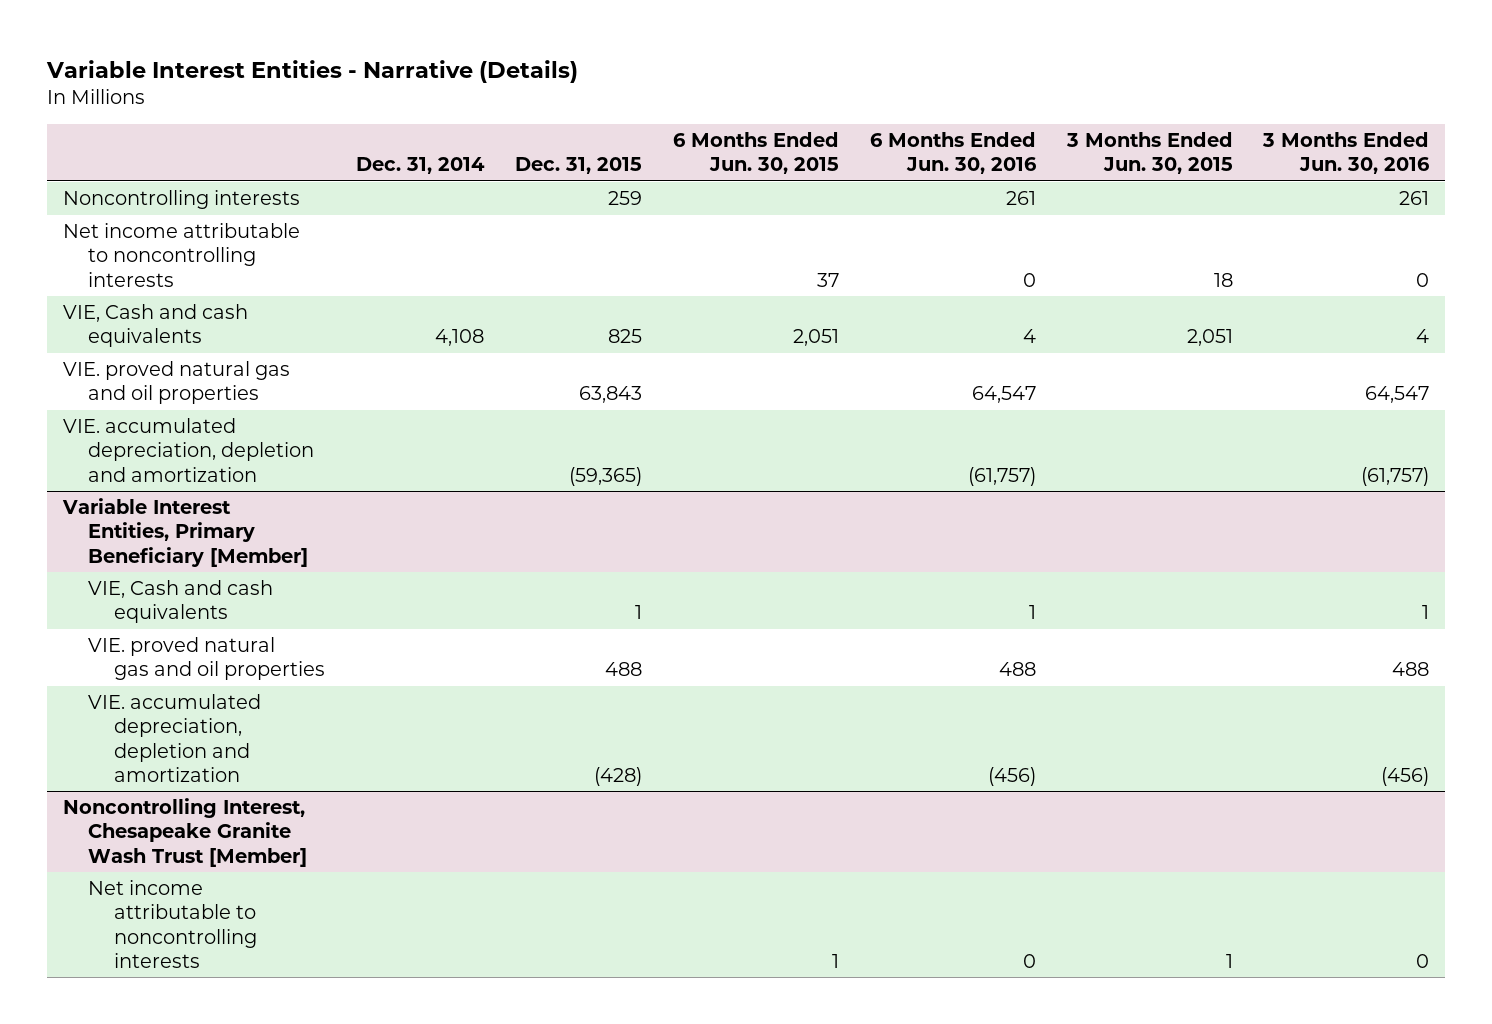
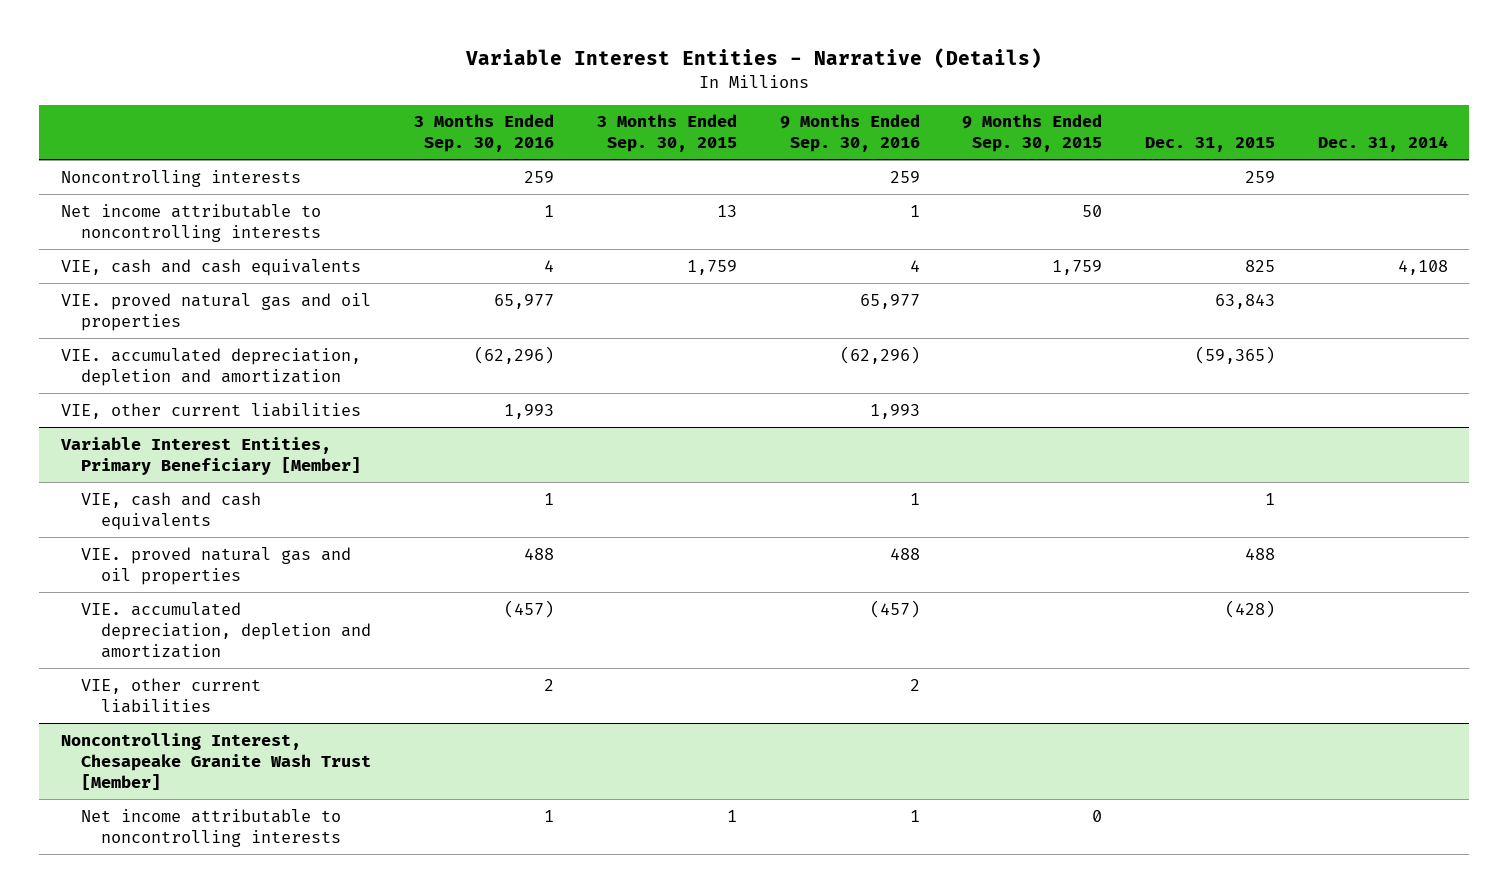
[672,132,839,175] 6 Months Ended Jun. 30, 2015 -> none
[869,132,1037,175] 6 Months Ended Jun. 30, 2016 -> none
[1065,132,1233,175] 3 Months Ended Jun. 30, 2015 -> none
[1262,132,1431,175] 3 Months Ended Jun. 30, 2016 -> none
none -> [414,114,555,153] 3 Months Ended Sep. 30, 2016
none -> [596,114,737,153] 3 Months Ended Sep. 30, 2015
none -> [779,114,920,153] 9 Months Ended Sep. 30, 2016
none -> [962,114,1103,153] 9 Months Ended Sep. 30, 2015
[62,304,248,348] VIE, Cash and cash equivalents -> [60,258,361,276] VIE, cash and cash equivalents
none -> [60,402,361,419] VIE, other current liabilities
[88,580,274,624] VIE, Cash and cash equivalents -> [81,491,262,530] VIE, cash and cash equivalents
none -> [81,677,262,713] VIE, other current liabilities

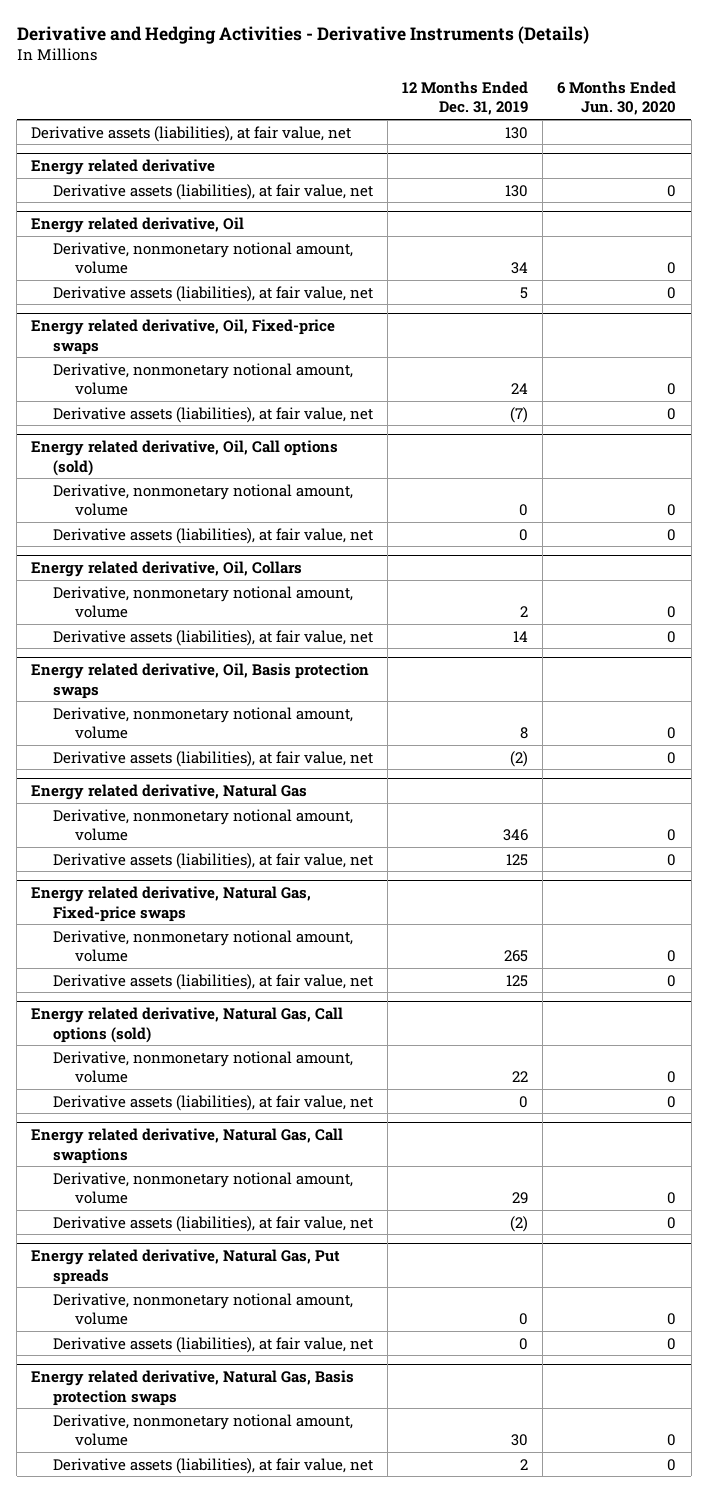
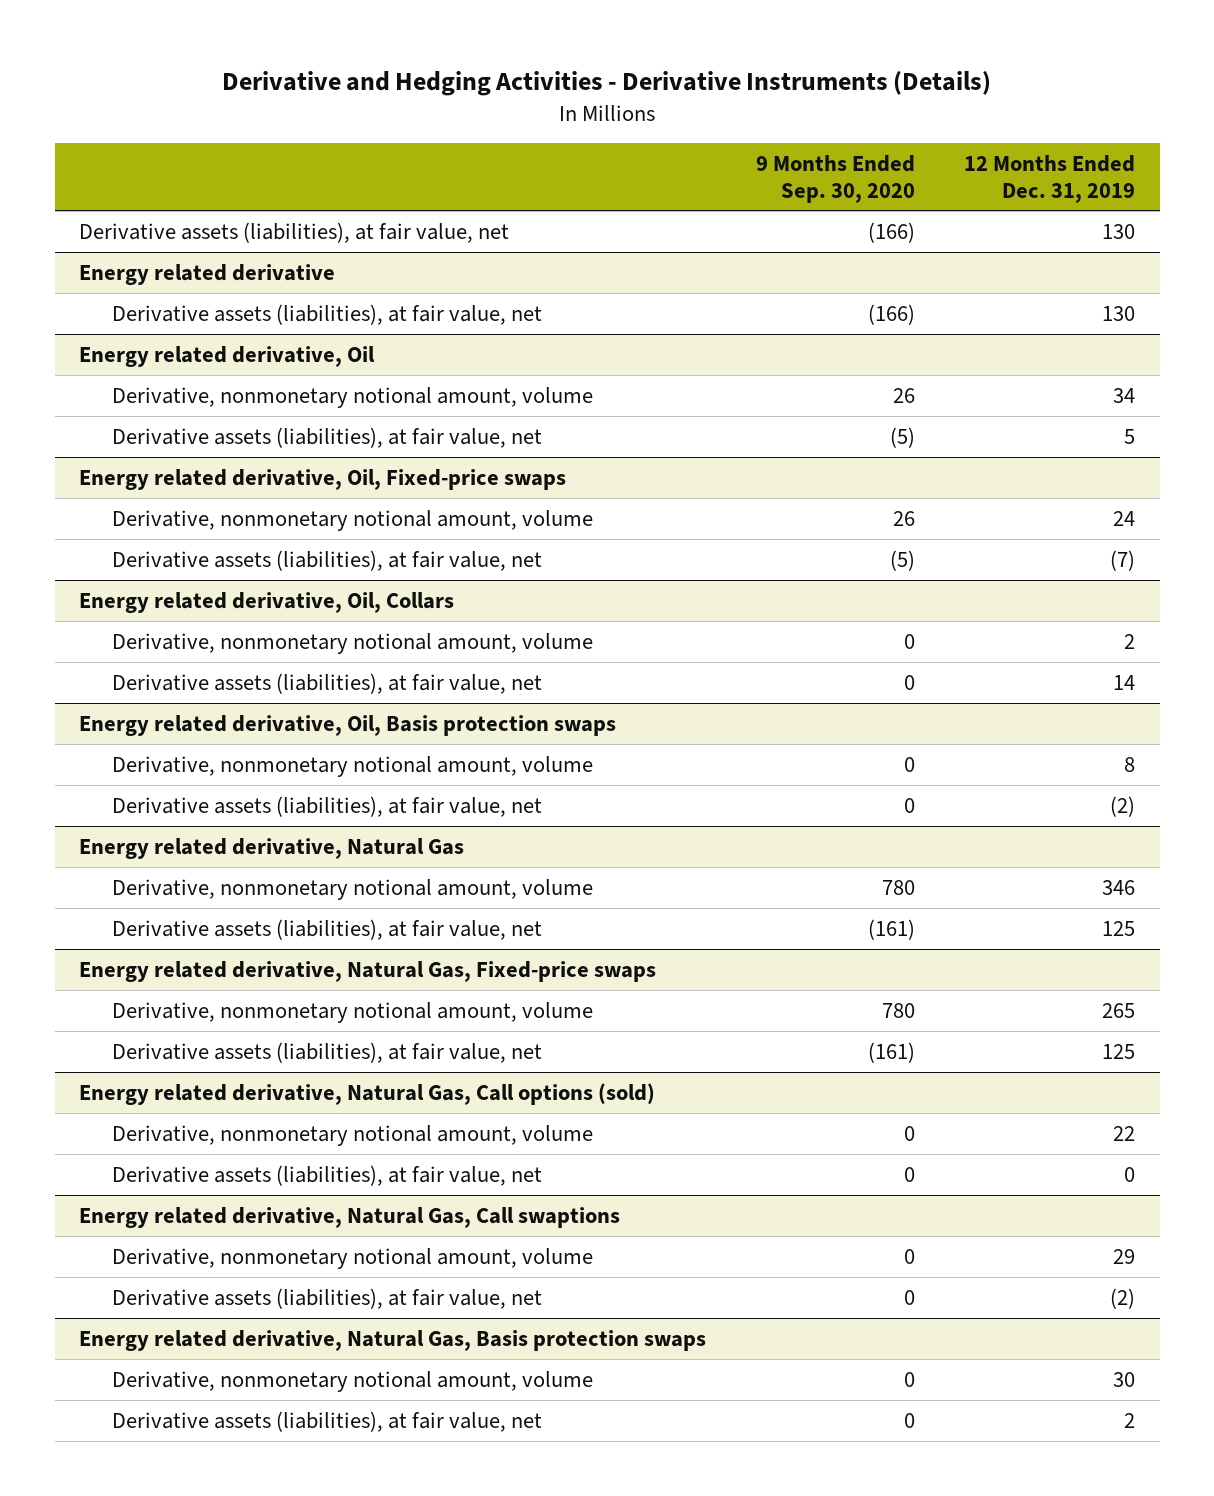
[557,81,677,116] 6 Months Ended Jun. 30, 2020 -> none
none -> [755,155,915,203] 9 Months Ended Sep. 30, 2020
[31,440,339,476] Energy related derivative, Oil, Call options (sold) -> none
[52,483,353,516] Derivative, nonmonetary notional amount, volume -> none
[52,527,373,544] Derivative assets (liabilities), at fair value, net -> none
[31,1249,341,1285] Energy related derivative, Natural Gas, Put spreads -> none
[52,1292,353,1325] Derivative, nonmonetary notional amount, volume -> none
[52,1336,373,1353] Derivative assets (liabilities), at fair value, net -> none

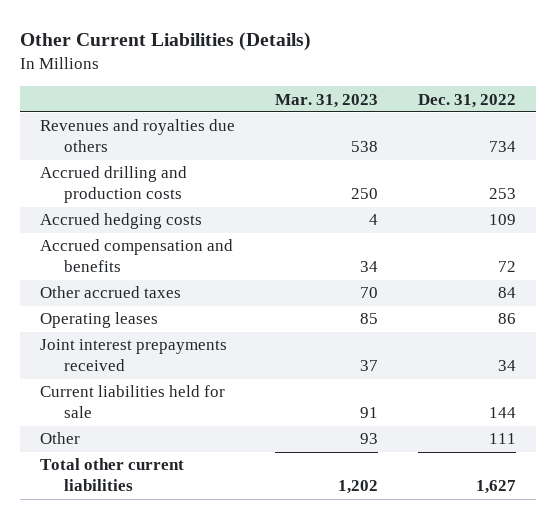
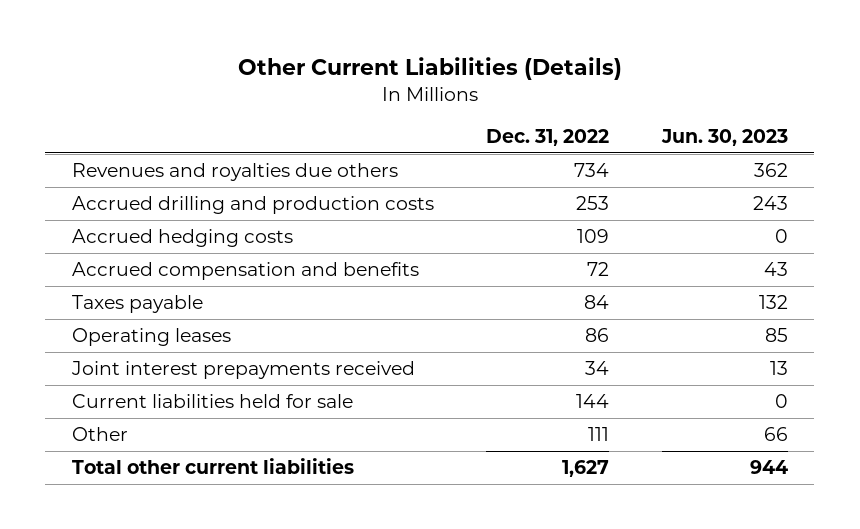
[274,93,378,108] Mar. 31, 2023 -> none
none -> [660,128,788,146] Jun. 30, 2023
[39,286,181,299] Other accrued taxes -> none
none -> [71,295,203,314] Taxes payable

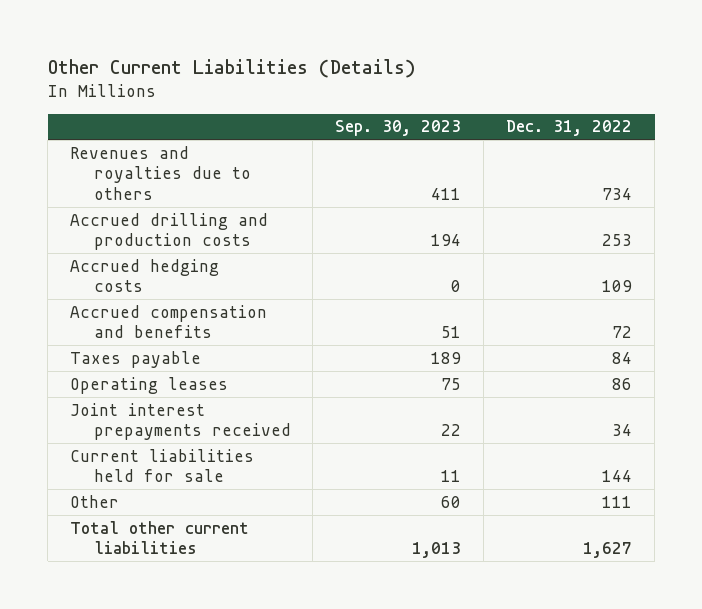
[660,128,788,146] Jun. 30, 2023 -> none
none -> [335,120,462,137] Sep. 30, 2023
[71,163,398,182] Revenues and royalties due others -> [70,145,251,201] Revenues and royalties due to others

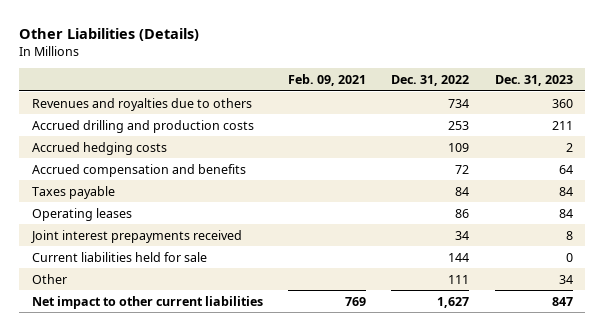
[47,59,416,79] Other Current Liabilities (Details) -> [19,27,200,41] Other Liabilities (Details)
[335,120,462,137] Sep. 30, 2023 -> none
none -> [288,74,367,87] Feb. 09, 2021
none -> [494,75,573,87] Dec. 31, 2023
[70,520,250,555] Total other current liabilities -> [32,295,264,309] Net impact to other current liabilities

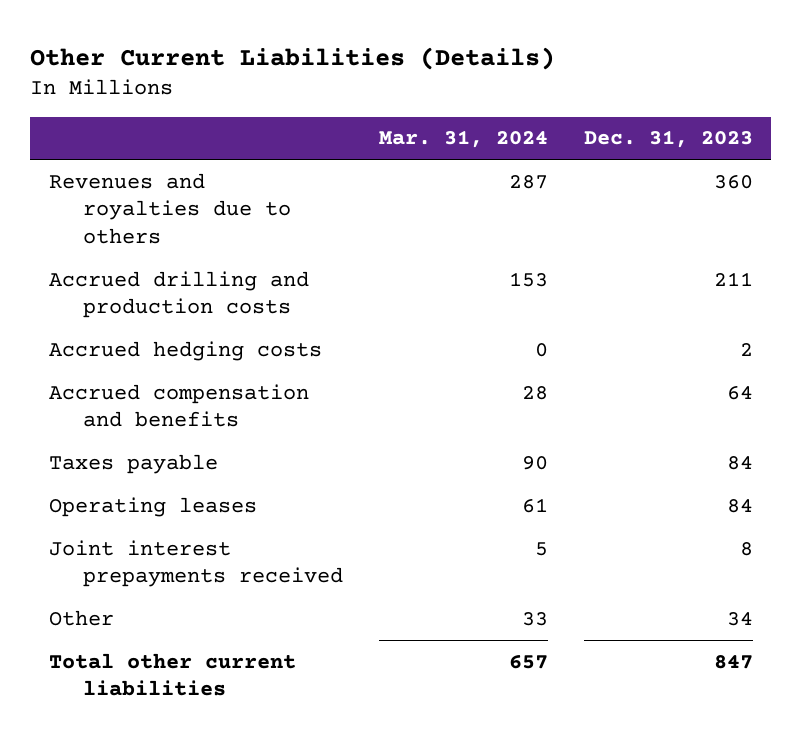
[19,27,200,41] Other Liabilities (Details) -> [30,46,556,70] Other Current Liabilities (Details)
[288,74,367,87] Feb. 09, 2021 -> none
[391,75,470,87] Dec. 31, 2022 -> none
none -> [378,130,548,149] Mar. 31, 2024
[32,251,208,262] Current liabilities held for sale -> none
[32,295,264,309] Net impact to other current liabilities -> [48,652,296,697] Total other current liabilities

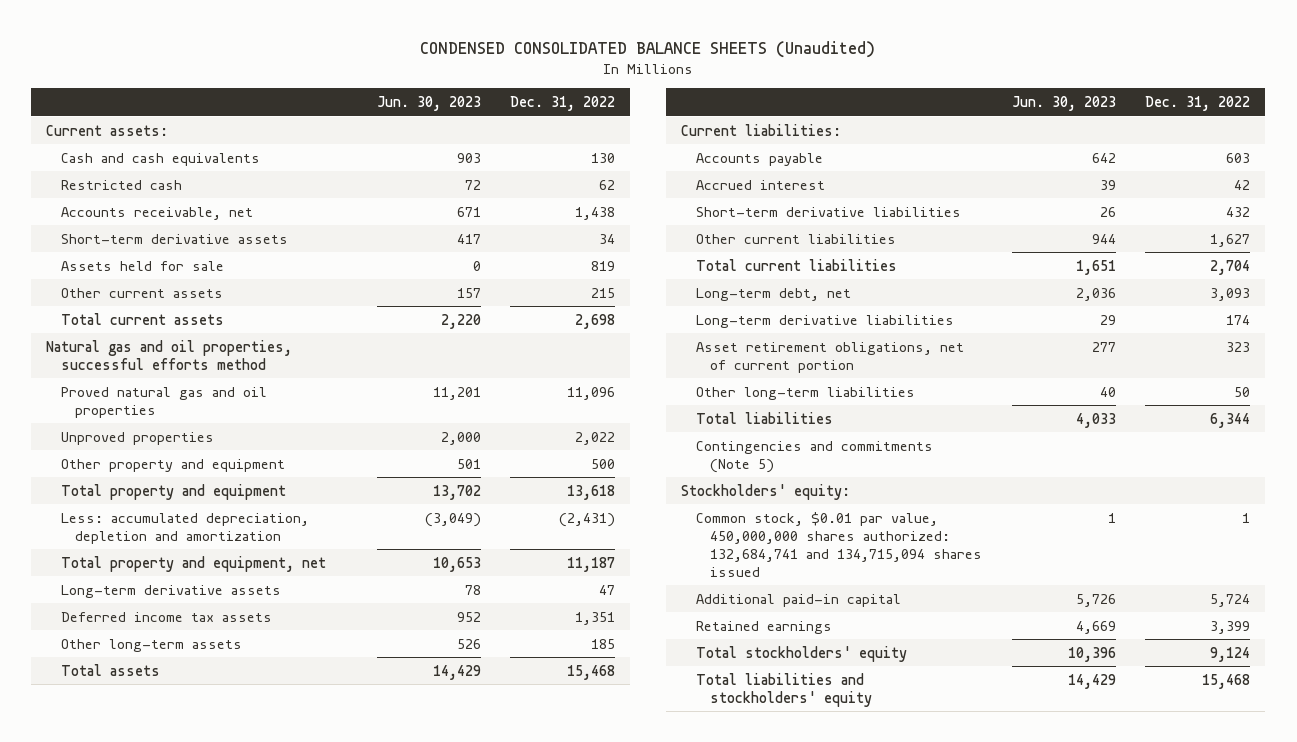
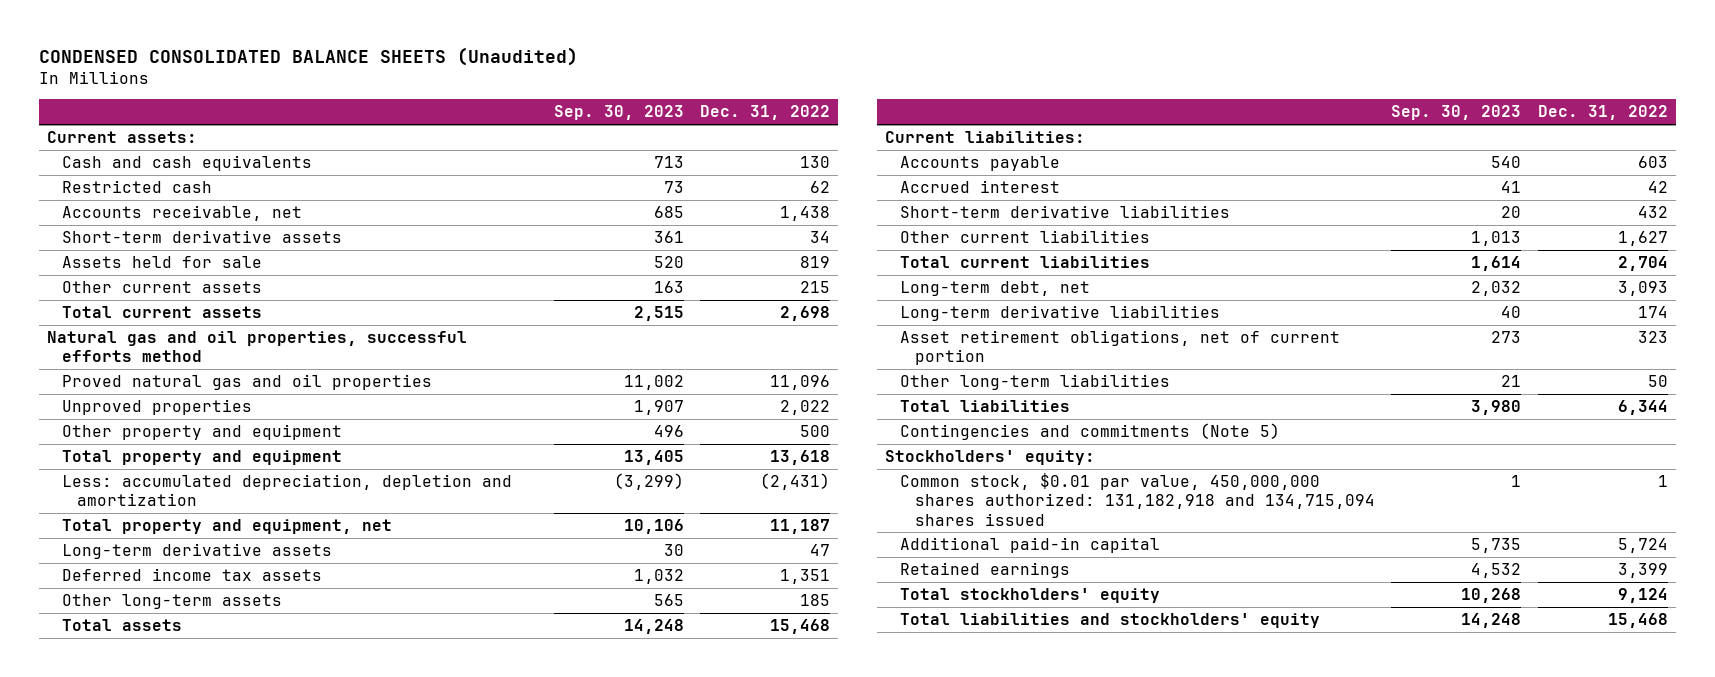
[376,95,481,111] Jun. 30, 2023 -> none
none -> [553,105,684,121] Sep. 30, 2023
[695,511,983,577] Common stock, $0.01 par value, 450,000,000 shares authorized: 132,684,741 and 134,715,094 shares issued -> [899,472,1376,526] Common stock, $0.01 par value, 450,000,000 shares authorized: 131,182,918 and 134,715,094 shares issued

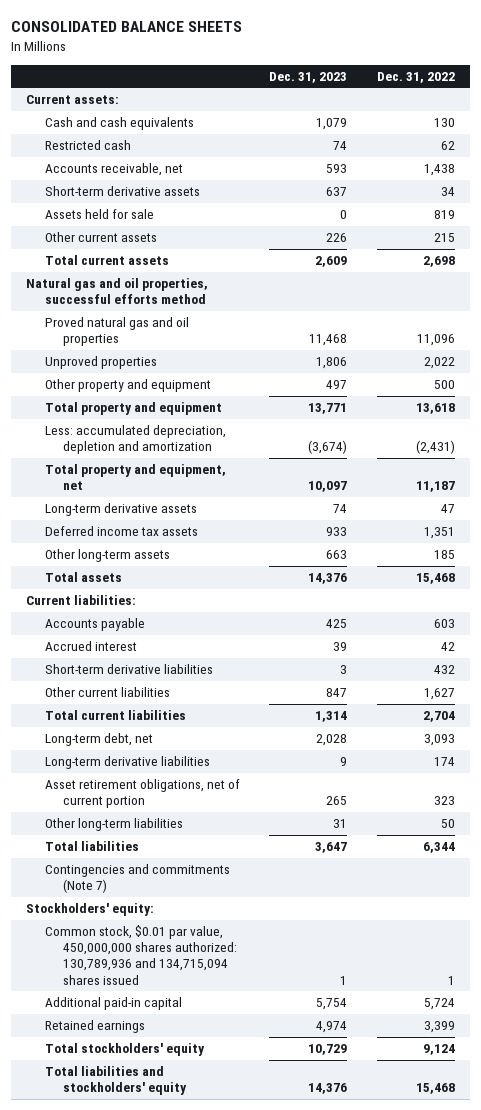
[38,47,578,67] CONDENSED CONSOLIDATED BALANCE SHEETS (Unaudited) -> [11,21,243,33] CONSOLIDATED BALANCE SHEETS
[553,105,684,121] Sep. 30, 2023 -> none
none -> [269,71,348,83] Dec. 31, 2023
[899,422,1280,440] Contingencies and commitments (Note 5) -> [44,864,230,894] Contingencies and commitments (Note 7)
[899,472,1376,526] Common stock, $0.01 par value, 450,000,000 shares authorized: 131,182,918 and 134,715,094 shares issued -> [44,925,238,985] Common stock, $0.01 par value, 450,000,000 shares authorized: 130,789,936 and 134,715,094 shares issued

